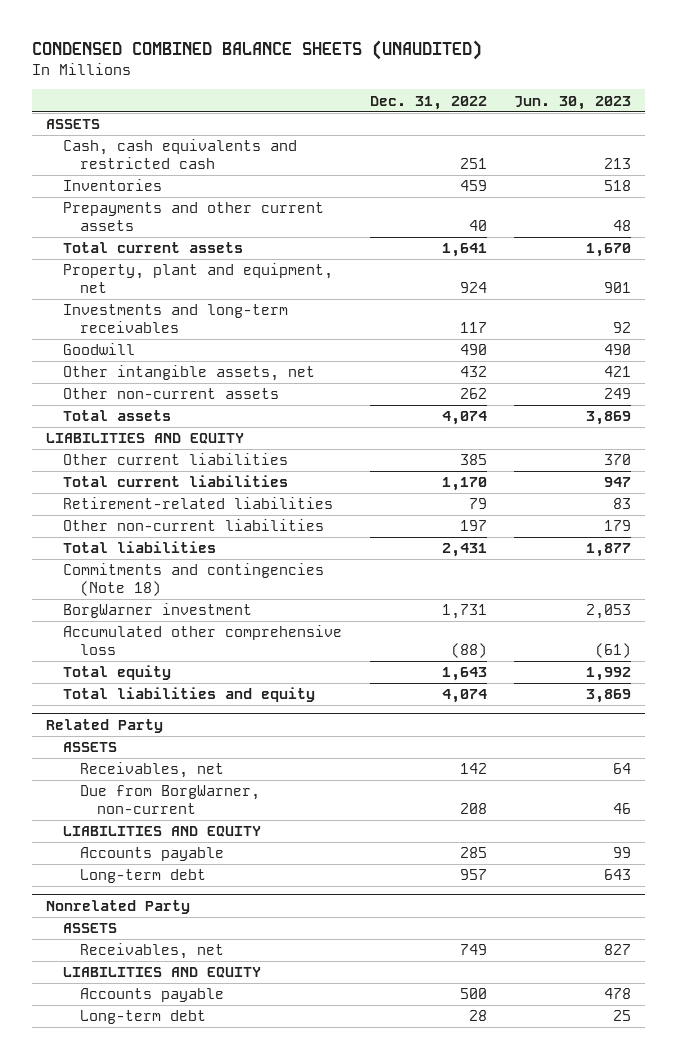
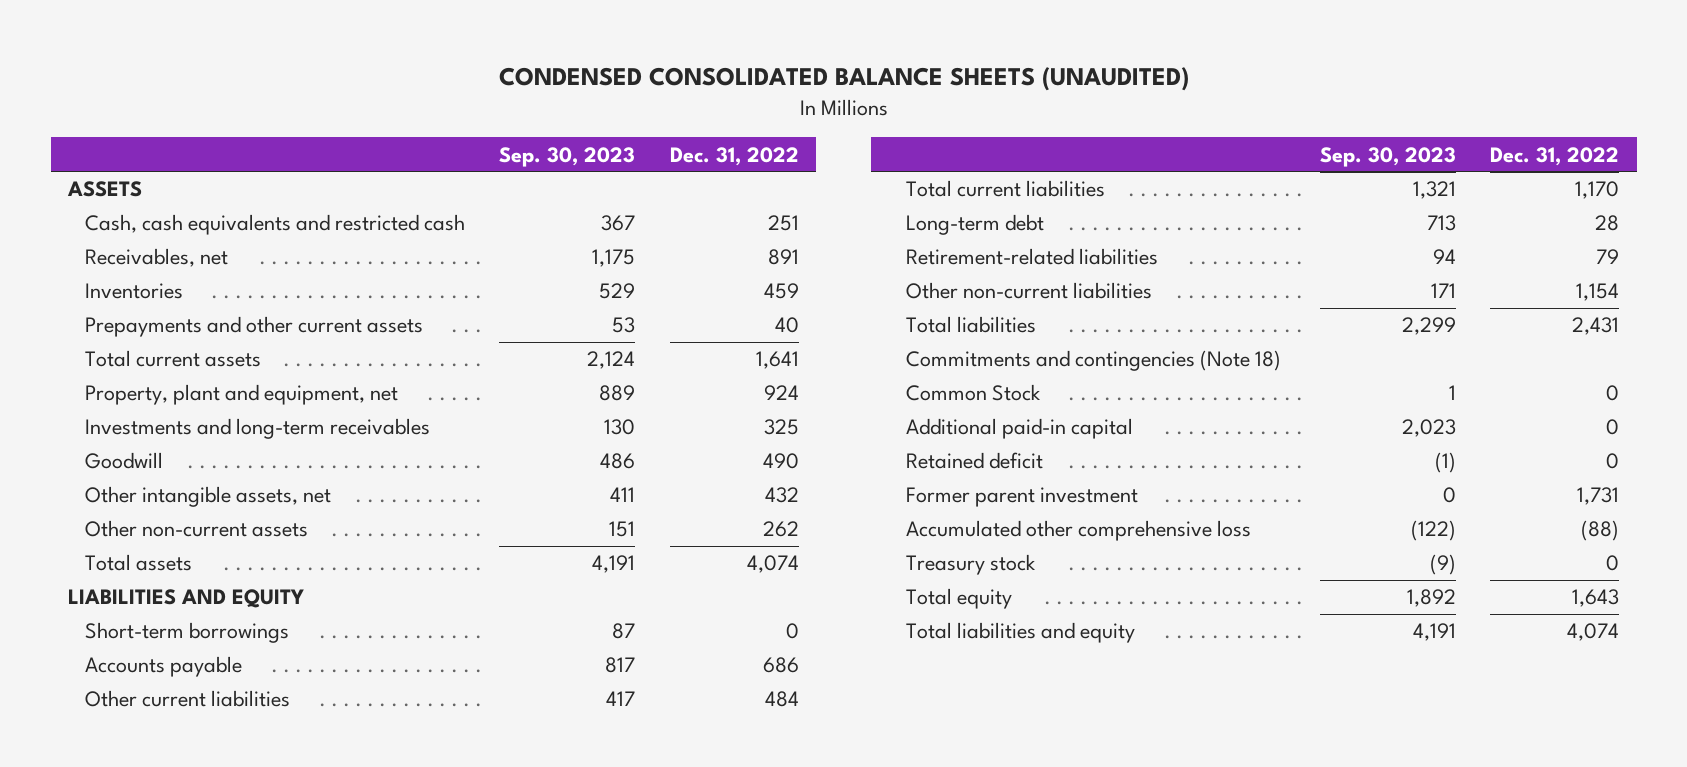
[32,39,483,60] CONDENSED COMBINED BALANCE SHEETS (UNAUDITED) -> [498,66,1189,91] CONDENSED CONSOLIDATED BALANCE SHEETS (UNAUDITED)
[514,95,632,110] Jun. 30, 2023 -> none
none -> [499,146,636,167] Sep. 30, 2023
none -> [84,248,228,268] Receivables, net
[459,322,487,334] 117 -> [763,419,799,436] 325
none -> [84,622,289,644] Short-term borrowings
none -> [84,656,242,678] Accounts payable
[459,454,487,466] 385 -> [764,691,799,708] 484
none -> [905,214,1044,236] Long-term debt
[459,520,487,532] 197 -> [1576,283,1620,302] 1,154
none -> [905,384,1041,402] Common Stock
none -> [905,418,1133,440] Additional paid-in capital
none -> [905,452,1043,470] Retained deficit
[63,603,253,619] BorgWarner investment -> [905,487,1138,508] Former parent investment
none -> [905,554,1036,576] Treasury stock
[46,719,164,734] Related Party -> none
[63,742,118,753] ASSETS -> none
[80,762,225,779] Receivables, net -> none
[80,785,261,815] Due from BorgWarner, non-current -> none
[63,826,262,838] LIABILITIES AND EQUITY -> none
[80,847,225,862] Accounts payable -> none
[80,869,207,884] Long-term debt -> none
[46,900,191,915] Nonrelated Party -> none
[63,923,118,934] ASSETS -> none
[80,943,225,960] Receivables, net -> none
[63,967,262,979] LIABILITIES AND EQUITY -> none
[80,988,225,1003] Accounts payable -> none
[80,1010,207,1025] Long-term debt -> none

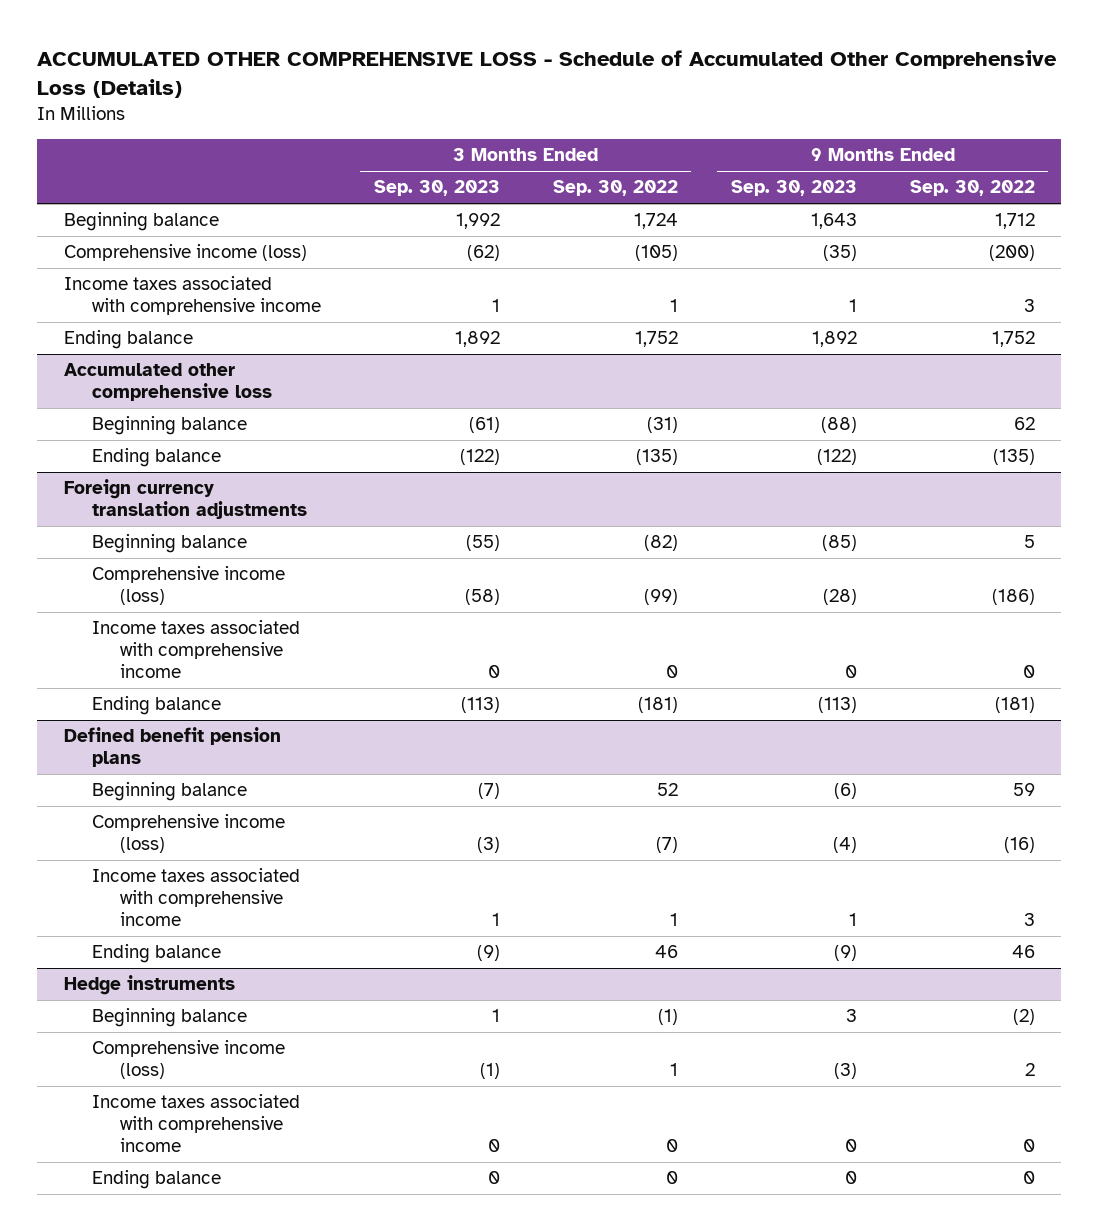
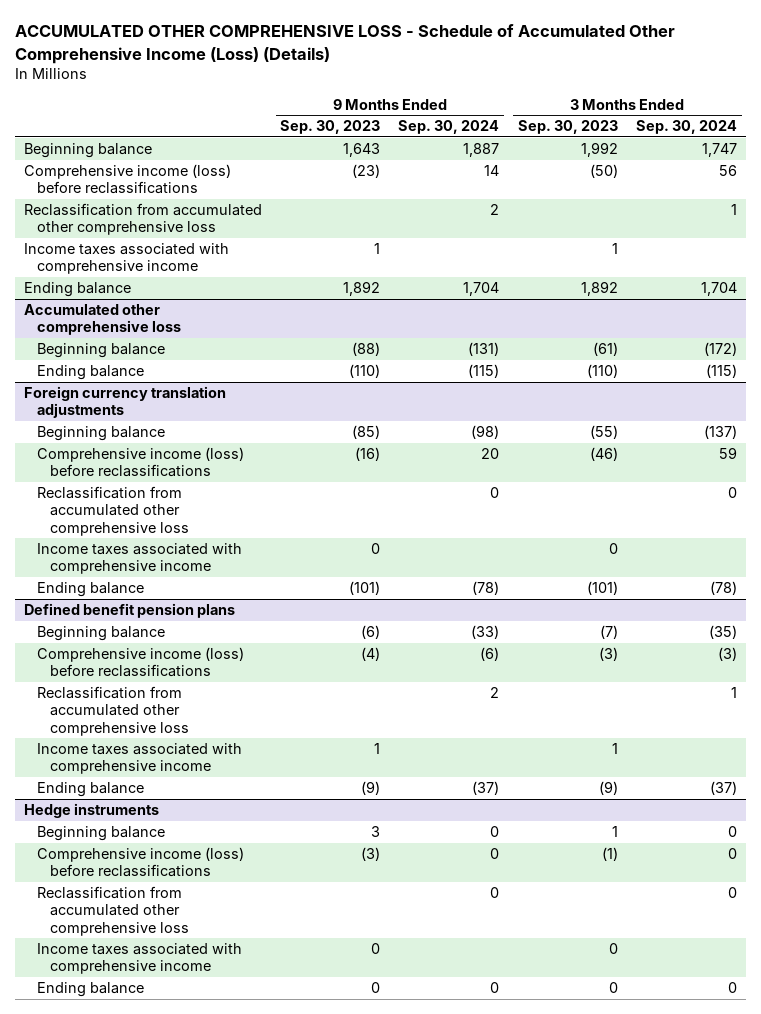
[37,50,1058,99] ACCUMULATED OTHER COMPREHENSIVE LOSS - Schedule of Accumulated Other Comprehensive Loss (Details) -> [14,24,675,64] ACCUMULATED OTHER COMPREHENSIVE LOSS - Schedule of Accumulated Other Comprehensive Income (Loss) (Details)
[552,180,678,197] Sep. 30, 2022 -> none
[909,180,1035,197] Sep. 30, 2022 -> none
none -> [398,120,500,135] Sep. 30, 2024
none -> [636,120,738,135] Sep. 30, 2024
[63,244,307,262] Comprehensive income (loss) -> [23,164,231,195] Comprehensive income (loss) before reclassifications
[466,245,500,262] (62) -> [589,164,618,179] (50)
[822,245,857,262] (35) -> [352,164,381,179] (23)
none -> [23,203,262,236] Reclassification from accumulated other comprehensive loss
[459,449,500,466] (122) -> [586,364,618,379] (110)
[816,449,857,466] (122) -> [349,364,381,379] (110)
[91,566,285,606] Comprehensive income (loss) -> [36,447,244,478] Comprehensive income (loss) before reclassifications
[464,589,500,606] (58) -> [589,447,618,462] (46)
[822,589,857,606] (28) -> [355,447,381,462] (16)
none -> [36,486,190,536] Reclassification from accumulated other comprehensive loss
[460,697,500,714] (113) -> [586,581,618,596] (101)
[817,697,857,714] (113) -> [349,581,381,596] (101)
[91,814,285,854] Comprehensive income (loss) -> [36,647,244,678] Comprehensive income (loss) before reclassifications
none -> [36,686,190,736] Reclassification from accumulated other comprehensive loss
[91,1040,285,1080] Comprehensive income (loss) -> [36,847,244,878] Comprehensive income (loss) before reclassifications
none -> [36,886,190,936] Reclassification from accumulated other comprehensive loss

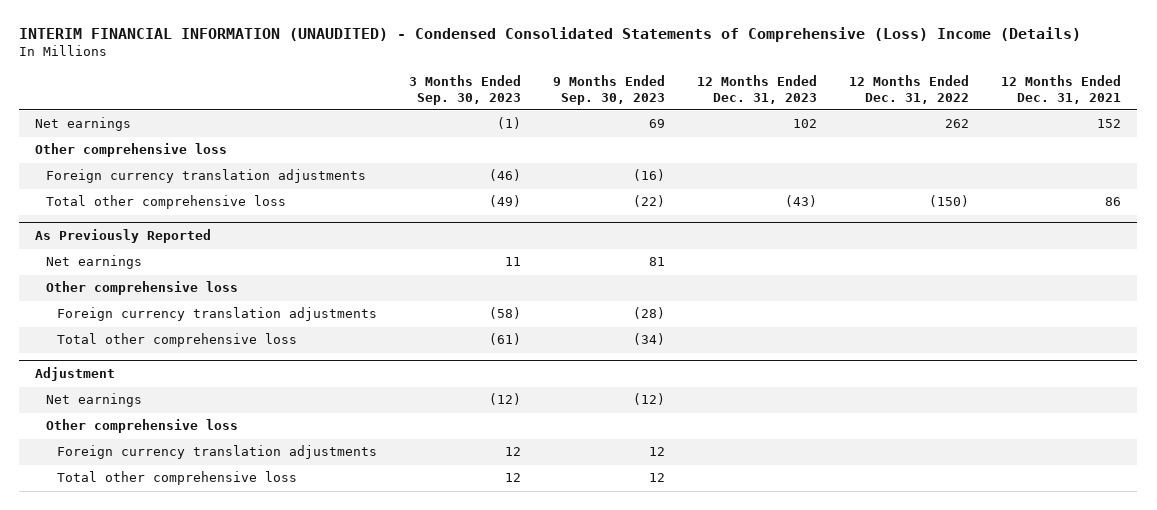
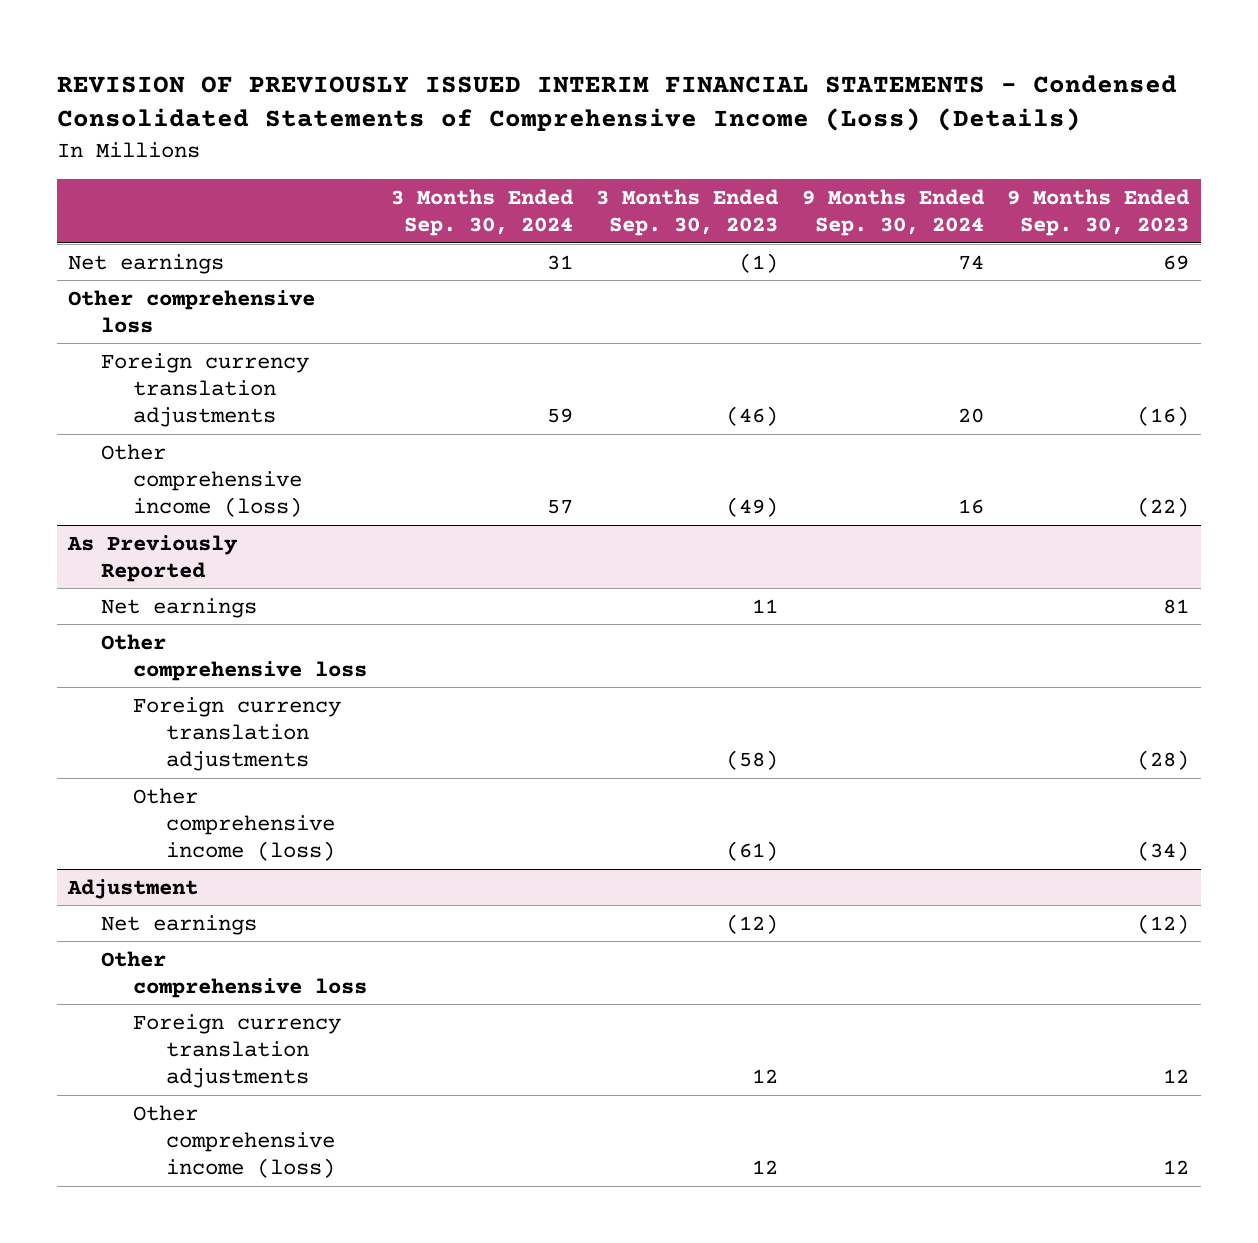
[19,26,1082,42] INTERIM FINANCIAL INFORMATION (UNAUDITED) - Condensed Consolidated Statements of Comprehensive (Loss) Income (Details) -> [56,74,1177,132] REVISION OF PREVIOUSLY ISSUED INTERIM FINANCIAL STATEMENTS - Condensed Consolidated Statements of Comprehensive Income (Loss) (Details)
[697,74,818,104] 12 Months Ended Dec. 31, 2023 -> none
[849,74,970,104] 12 Months Ended Dec. 31, 2022 -> none
[1001,74,1122,104] 12 Months Ended Dec. 31, 2021 -> none
none -> [390,188,574,237] 3 Months Ended Sep. 30, 2024
none -> [801,188,985,237] 9 Months Ended Sep. 30, 2024
[46,195,287,210] Total other comprehensive loss -> [100,443,303,517] Other comprehensive income (loss)
[57,333,298,348] Total other comprehensive loss -> [133,787,335,861] Other comprehensive income (loss)
[57,471,298,486] Total other comprehensive loss -> [133,1104,335,1178] Other comprehensive income (loss)

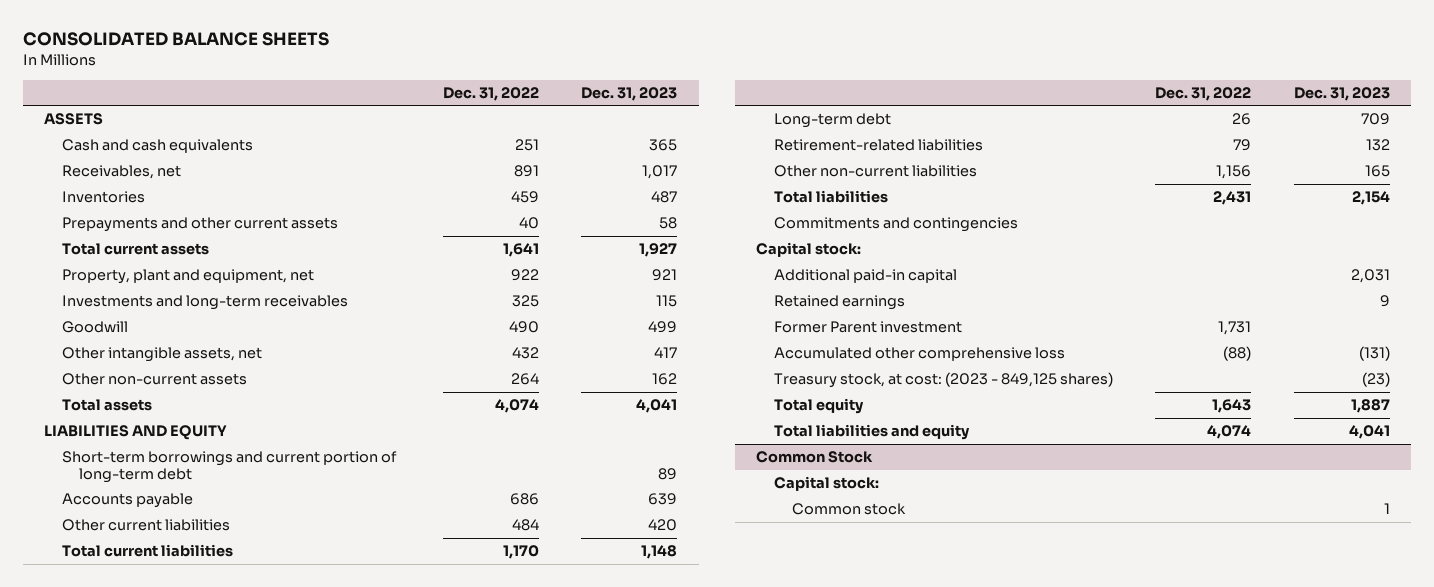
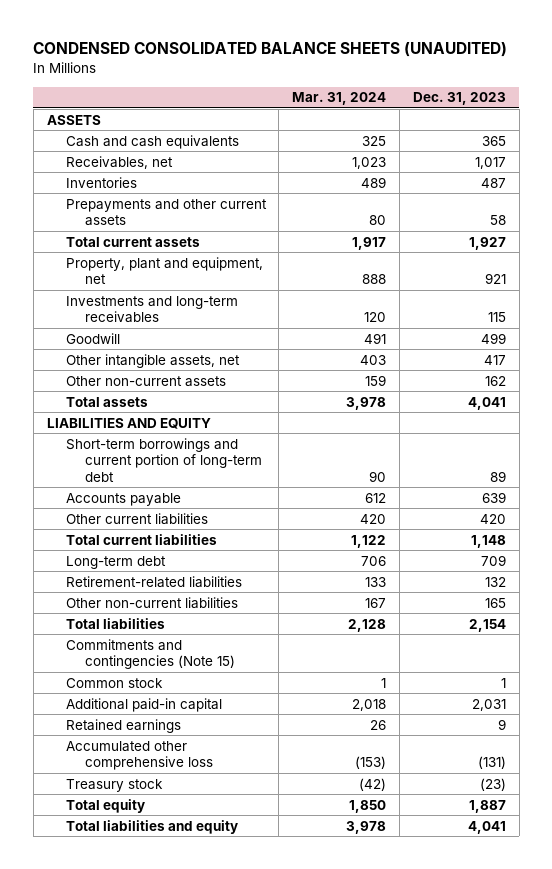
[22,32,329,47] CONSOLIDATED BALANCE SHEETS -> [33,42,508,58] CONDENSED CONSOLIDATED BALANCE SHEETS (UNAUDITED)
[443,86,540,101] Dec. 31, 2022 -> none
none -> [292,92,387,106] Mar. 31, 2024
[756,242,862,258] Capital stock: -> none
[773,217,1018,233] Commitments and contingencies -> [65,638,235,670] Commitments and contingencies (Note 15)
none -> [65,677,163,688] Common stock
[773,321,962,334] Former Parent investment -> none
[773,372,1113,389] Treasury stock, at cost: (2023 - 849,125 shares) -> [65,778,163,792] Treasury stock
[756,451,874,464] Common Stock -> none
[773,476,879,492] Capital stock: -> none
[791,503,906,516] Common stock -> none

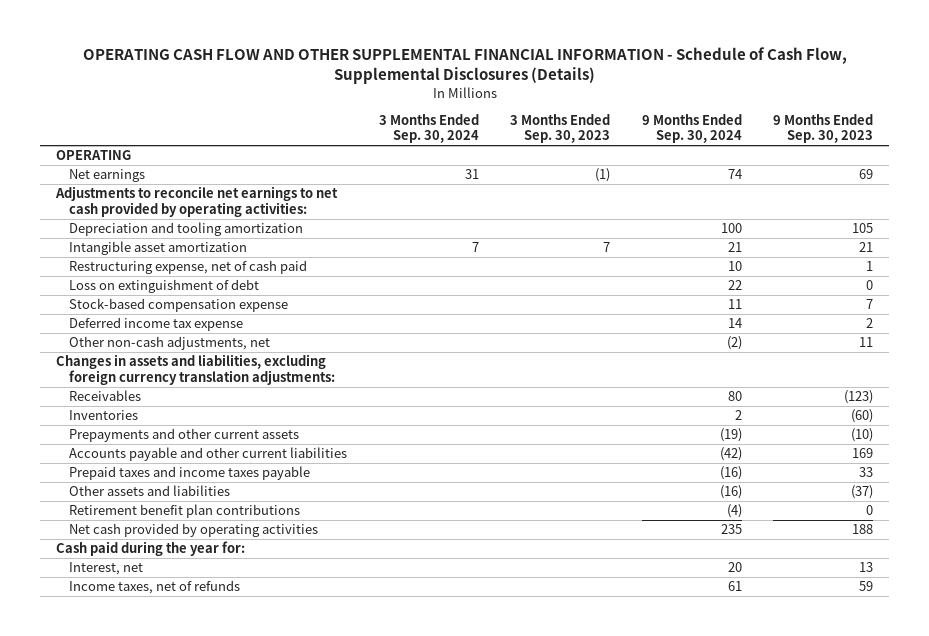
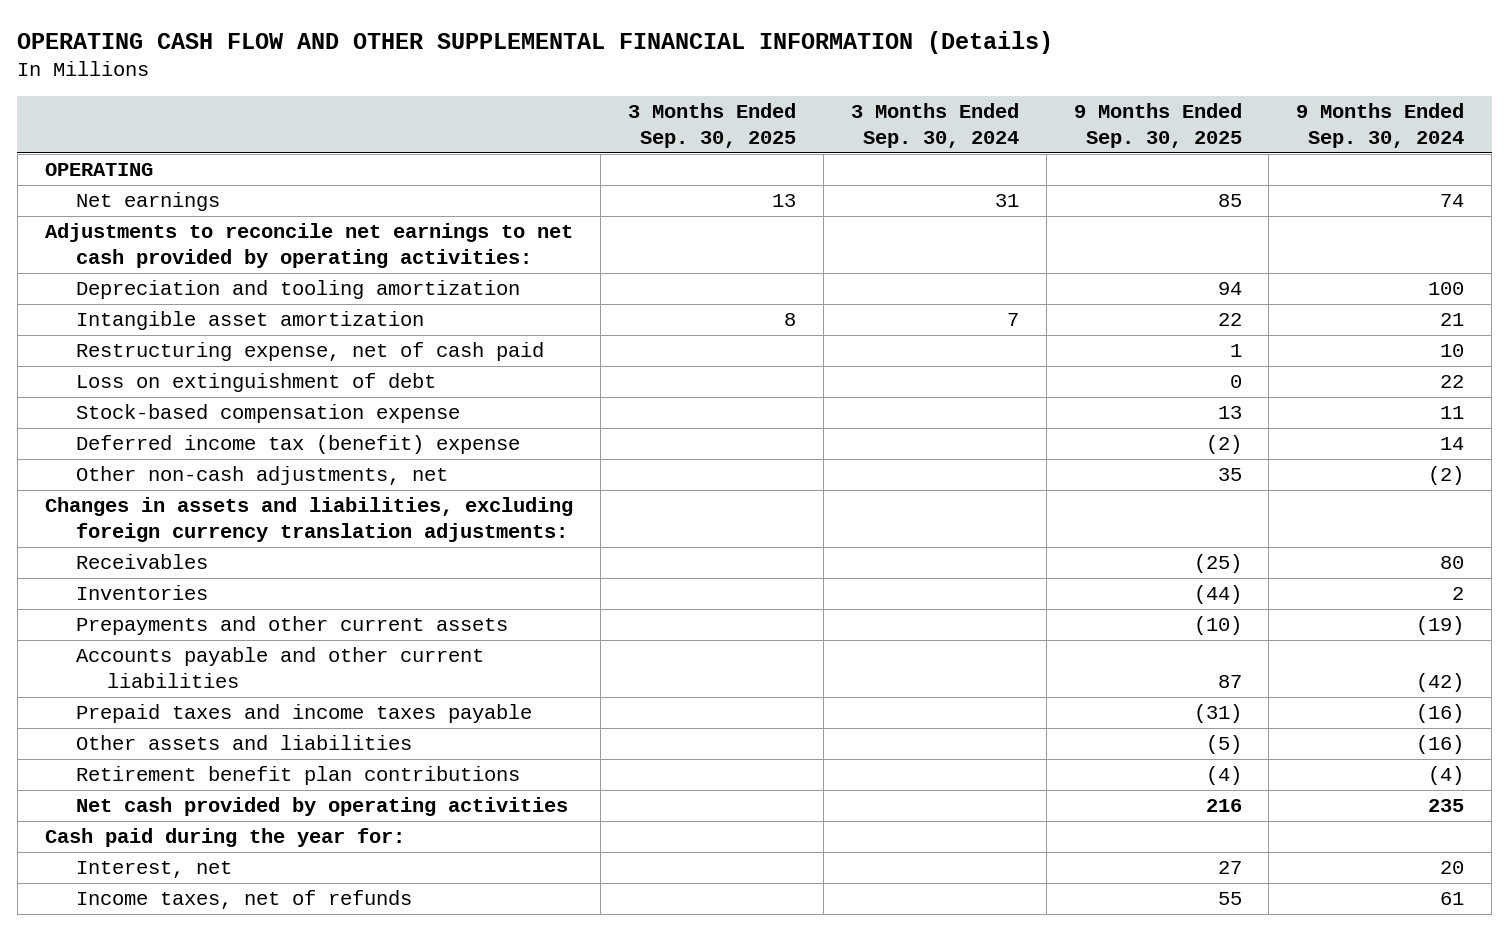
[82,47,847,85] OPERATING CASH FLOW AND OTHER SUPPLEMENTAL FINANCIAL INFORMATION - Schedule of Cash Flow, Supplemental Disclosures (Details) -> [17,30,1054,54] OPERATING CASH FLOW AND OTHER SUPPLEMENTAL FINANCIAL INFORMATION (Details)
[510,113,611,144] 3 Months Ended Sep. 30, 2023 -> none
[773,113,874,144] 9 Months Ended Sep. 30, 2023 -> none
none -> [627,103,796,149] 3 Months Ended Sep. 30, 2025
none -> [1073,103,1242,149] 9 Months Ended Sep. 30, 2025
[69,317,244,332] Deferred income tax expense -> [75,435,520,455] Deferred income tax (benefit) expense

